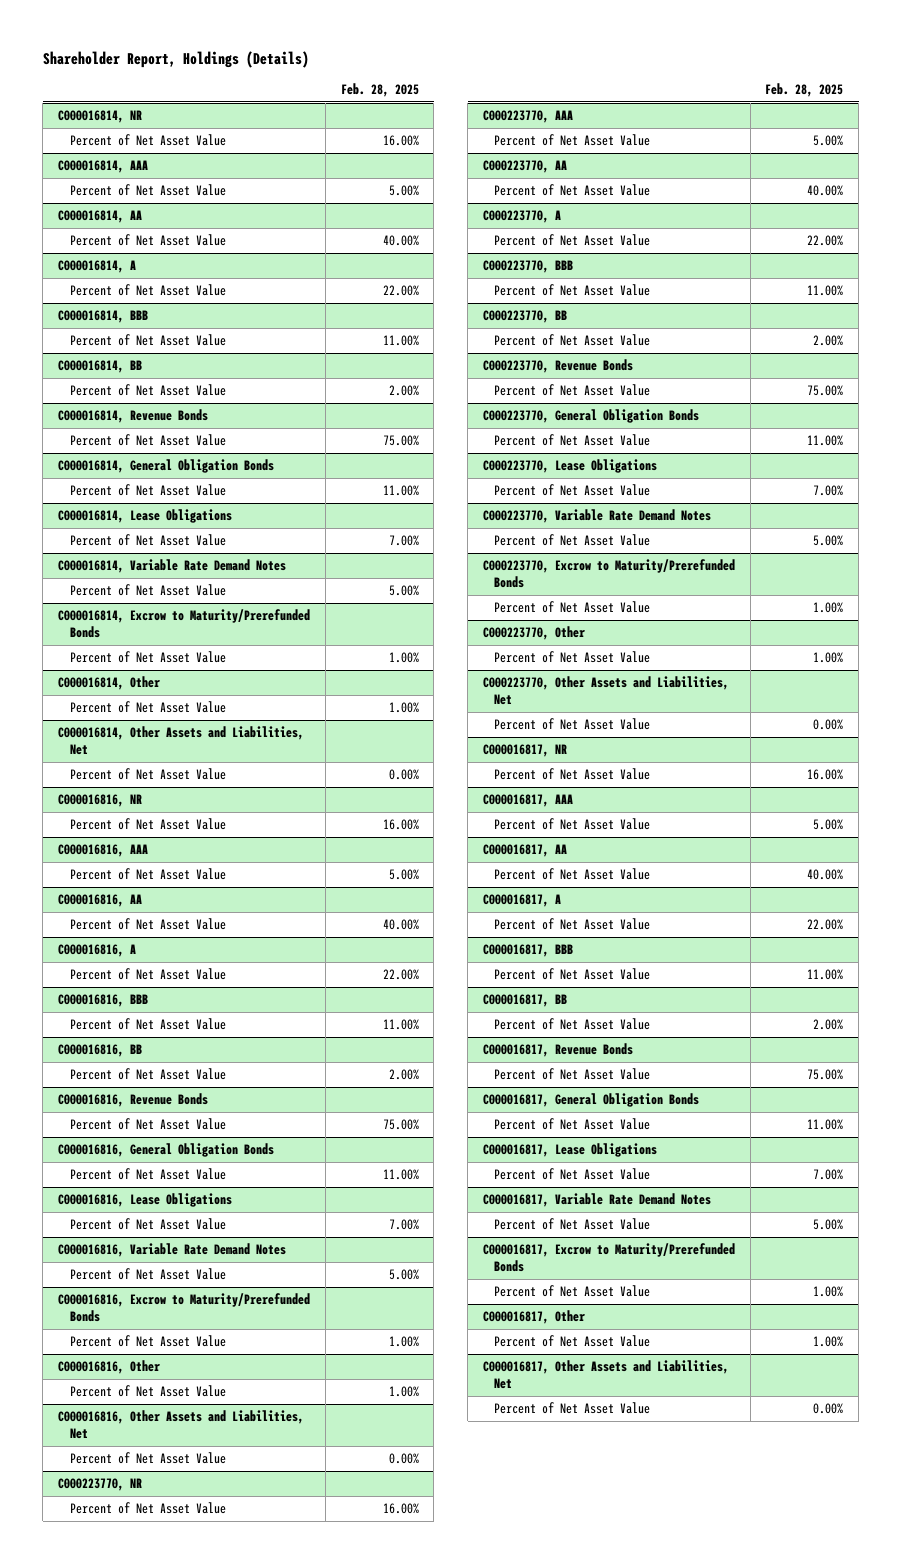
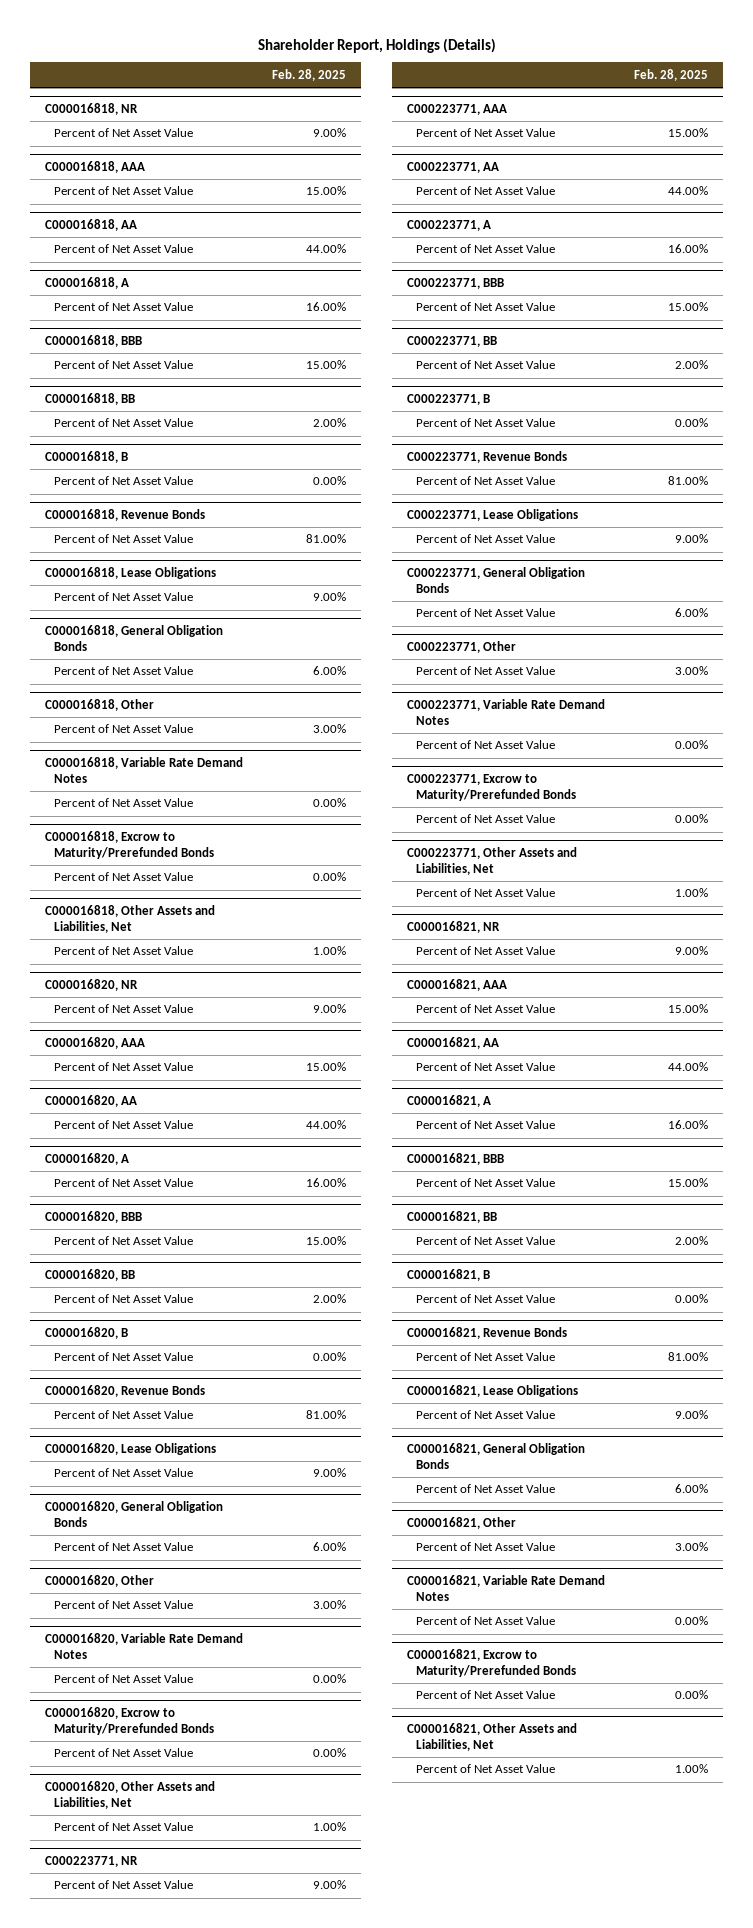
[57,110,142,124] C000016814, NR -> none
none -> [44,102,138,115] C000016818, NR
none -> [53,128,193,138] Percent of Net Asset Value
none -> [44,160,145,173] C000016818, AAA
none -> [53,186,193,196] Percent of Net Asset Value
none -> [44,218,137,231] C000016818, AA
none -> [53,244,193,254] Percent of Net Asset Value
none -> [44,276,129,289] C000016818, A
[57,160,148,174] C000016814, AAA -> none
[57,210,142,224] C000016814, AA -> none
[69,234,226,247] Percent of Net Asset Value -> none
[57,260,136,274] C000016814, A -> none
[69,284,226,297] Percent of Net Asset Value -> none
[57,310,148,324] C000016814, BBB -> none
[69,334,226,347] Percent of Net Asset Value -> none
[57,360,142,374] C000016814, BB -> none
none -> [44,334,142,347] C000016818, BBB
[388,185,419,197] 5.00% -> [306,360,347,370] 15.00%
none -> [44,392,135,405] C000016818, BB
[57,409,208,424] C000016814, Revenue Bonds -> none
[69,434,226,447] Percent of Net Asset Value -> none
[57,459,274,474] C000016814, General Obligation Bonds -> none
[69,484,226,497] Percent of Net Asset Value -> none
[57,509,232,524] C000016814, Lease Obligations -> none
[69,534,226,547] Percent of Net Asset Value -> none
[57,559,286,574] C000016814, Variable Rate Demand Notes -> none
[69,584,226,597] Percent of Net Asset Value -> none
[57,609,310,639] C000016814, Excrow to Maturity/Prerefunded Bonds -> none
[69,651,226,664] Percent of Net Asset Value -> none
[57,676,160,691] C000016814, Other -> none
[69,701,226,714] Percent of Net Asset Value -> none
[57,726,304,756] C000016814, Other Assets and Liabilities, Net -> none
none -> [44,450,128,463] C000016818, B
[57,794,142,808] C000016816, NR -> none
none -> [44,508,205,521] C000016818, Revenue Bonds
none -> [53,534,193,544] Percent of Net Asset Value
none -> [44,566,216,579] C000016818, Lease Obligations
none -> [53,592,193,602] Percent of Net Asset Value
none -> [44,624,223,651] C000016818, General Obligation Bonds
none -> [53,666,193,676] Percent of Net Asset Value
none -> [44,698,154,711] C000016818, Other
none -> [53,724,193,734] Percent of Net Asset Value
none -> [44,756,243,783] C000016818, Variable Rate Demand Notes
none -> [53,798,193,808] Percent of Net Asset Value
none -> [44,830,214,859] C000016818, Excrow to Maturity/Prerefunded Bonds
none -> [53,872,193,882] Percent of Net Asset Value
none -> [44,904,215,933] C000016818, Other Assets and Liabilities, Net
none -> [53,946,193,956] Percent of Net Asset Value
none -> [44,978,138,991] C000016820, NR
none -> [53,1004,193,1014] Percent of Net Asset Value
none -> [44,1036,145,1049] C000016820, AAA
none -> [53,1062,193,1072] Percent of Net Asset Value
none -> [44,1094,137,1107] C000016820, AA
none -> [53,1120,193,1130] Percent of Net Asset Value
none -> [44,1152,129,1165] C000016820, A
[57,844,148,858] C000016816, AAA -> none
[57,894,142,908] C000016816, AA -> none
[69,918,226,931] Percent of Net Asset Value -> none
[57,944,136,958] C000016816, A -> none
[69,968,226,981] Percent of Net Asset Value -> none
[57,994,148,1008] C000016816, BBB -> none
[69,1018,226,1031] Percent of Net Asset Value -> none
[57,1044,142,1058] C000016816, BB -> none
none -> [44,1210,142,1223] C000016820, BBB
[388,869,419,881] 5.00% -> [306,1236,347,1246] 15.00%
none -> [44,1268,135,1281] C000016820, BB
[57,1093,208,1108] C000016816, Revenue Bonds -> none
[69,1118,226,1131] Percent of Net Asset Value -> none
[57,1143,274,1158] C000016816, General Obligation Bonds -> none
[69,1168,226,1181] Percent of Net Asset Value -> none
[57,1193,232,1208] C000016816, Lease Obligations -> none
[69,1218,226,1231] Percent of Net Asset Value -> none
[57,1243,286,1258] C000016816, Variable Rate Demand Notes -> none
[69,1268,226,1281] Percent of Net Asset Value -> none
[57,1293,310,1323] C000016816, Excrow to Maturity/Prerefunded Bonds -> none
[69,1335,226,1348] Percent of Net Asset Value -> none
[57,1360,160,1375] C000016816, Other -> none
[69,1385,226,1398] Percent of Net Asset Value -> none
[57,1410,304,1440] C000016816, Other Assets and Liabilities, Net -> none
none -> [44,1326,128,1339] C000016820, B
[57,1478,142,1492] C000223770, NR -> none
none -> [44,1384,205,1397] C000016820, Revenue Bonds
none -> [53,1410,193,1420] Percent of Net Asset Value
none -> [44,1442,216,1455] C000016820, Lease Obligations
none -> [53,1468,193,1478] Percent of Net Asset Value
none -> [44,1500,223,1527] C000016820, General Obligation Bonds
none -> [53,1542,193,1552] Percent of Net Asset Value
none -> [44,1574,154,1587] C000016820, Other
none -> [53,1600,193,1610] Percent of Net Asset Value
none -> [44,1632,243,1659] C000016820, Variable Rate Demand Notes
none -> [53,1674,193,1684] Percent of Net Asset Value
none -> [44,1706,214,1735] C000016820, Excrow to Maturity/Prerefunded Bonds
none -> [53,1748,193,1758] Percent of Net Asset Value
none -> [44,1780,215,1809] C000016820, Other Assets and Liabilities, Net
none -> [53,1822,193,1832] Percent of Net Asset Value
none -> [44,1855,138,1867] C000223771, NR
none -> [53,1880,193,1890] Percent of Net Asset Value
none -> [407,103,508,115] C000223771, AAA
none -> [416,128,556,138] Percent of Net Asset Value
none -> [407,161,500,173] C000223771, AA
none -> [416,186,556,196] Percent of Net Asset Value
none -> [407,219,492,231] C000223771, A
[482,110,573,124] C000223770, AAA -> none
[482,160,567,174] C000223770, AA -> none
[494,184,651,197] Percent of Net Asset Value -> none
[482,210,561,224] C000223770, A -> none
[494,234,651,247] Percent of Net Asset Value -> none
[482,260,573,274] C000223770, BBB -> none
[494,284,651,297] Percent of Net Asset Value -> none
[482,310,567,324] C000223770, BB -> none
none -> [407,277,505,289] C000223771, BBB
[813,135,844,147] 5.00% -> [668,302,709,312] 15.00%
none -> [407,335,498,347] C000223771, BB
[482,359,633,374] C000223770, Revenue Bonds -> none
[494,384,651,397] Percent of Net Asset Value -> none
[482,409,699,424] C000223770, General Obligation Bonds -> none
[494,434,651,447] Percent of Net Asset Value -> none
[482,459,657,474] C000223770, Lease Obligations -> none
[494,484,651,497] Percent of Net Asset Value -> none
[482,509,711,524] C000223770, Variable Rate Demand Notes -> none
[494,534,651,547] Percent of Net Asset Value -> none
[482,559,735,589] C000223770, Excrow to Maturity/Prerefunded Bonds -> none
[494,601,651,614] Percent of Net Asset Value -> none
[482,626,585,641] C000223770, Other -> none
[494,651,651,664] Percent of Net Asset Value -> none
[482,676,729,706] C000223770, Other Assets and Liabilities, Net -> none
none -> [407,393,491,405] C000223771, B
[482,744,567,758] C000016817, NR -> none
none -> [407,450,568,463] C000223771, Revenue Bonds
none -> [416,476,556,486] Percent of Net Asset Value
none -> [407,508,579,521] C000223771, Lease Obligations
none -> [416,534,556,544] Percent of Net Asset Value
none -> [407,566,586,593] C000223771, General Obligation Bonds
none -> [416,608,556,618] Percent of Net Asset Value
none -> [407,640,517,653] C000223771, Other
none -> [416,666,556,676] Percent of Net Asset Value
none -> [407,698,606,725] C000223771, Variable Rate Demand Notes
none -> [416,740,556,750] Percent of Net Asset Value
none -> [407,773,577,801] C000223771, Excrow to Maturity/Prerefunded Bonds
none -> [416,814,556,824] Percent of Net Asset Value
none -> [407,846,578,875] C000223771, Other Assets and Liabilities, Net
none -> [416,888,556,898] Percent of Net Asset Value
none -> [407,920,501,933] C000016821, NR
none -> [416,946,556,956] Percent of Net Asset Value
none -> [407,978,508,991] C000016821, AAA
none -> [416,1004,556,1014] Percent of Net Asset Value
none -> [407,1036,500,1049] C000016821, AA
none -> [416,1062,556,1072] Percent of Net Asset Value
none -> [407,1094,492,1107] C000016821, A
[482,794,573,808] C000016817, AAA -> none
[482,844,567,858] C000016817, AA -> none
[494,868,651,881] Percent of Net Asset Value -> none
[482,894,561,908] C000016817, A -> none
[494,918,651,931] Percent of Net Asset Value -> none
[482,944,573,958] C000016817, BBB -> none
[494,968,651,981] Percent of Net Asset Value -> none
[482,994,567,1008] C000016817, BB -> none
none -> [407,1152,505,1165] C000016821, BBB
[813,819,844,831] 5.00% -> [668,1178,709,1188] 15.00%
none -> [407,1210,498,1223] C000016821, BB
[482,1043,633,1058] C000016817, Revenue Bonds -> none
[494,1068,651,1081] Percent of Net Asset Value -> none
[482,1093,699,1108] C000016817, General Obligation Bonds -> none
[494,1118,651,1131] Percent of Net Asset Value -> none
[482,1143,657,1158] C000016817, Lease Obligations -> none
[494,1168,651,1181] Percent of Net Asset Value -> none
[482,1193,711,1208] C000016817, Variable Rate Demand Notes -> none
[494,1218,651,1231] Percent of Net Asset Value -> none
[482,1243,735,1273] C000016817, Excrow to Maturity/Prerefunded Bonds -> none
[494,1285,651,1298] Percent of Net Asset Value -> none
[482,1310,585,1325] C000016817, Other -> none
[494,1335,651,1348] Percent of Net Asset Value -> none
[482,1360,729,1390] C000016817, Other Assets and Liabilities, Net -> none
none -> [407,1268,491,1281] C000016821, B
none -> [407,1326,568,1339] C000016821, Revenue Bonds
none -> [416,1352,556,1362] Percent of Net Asset Value
none -> [407,1384,579,1397] C000016821, Lease Obligations
none -> [416,1410,556,1420] Percent of Net Asset Value
none -> [407,1442,586,1469] C000016821, General Obligation Bonds
none -> [416,1484,556,1494] Percent of Net Asset Value
none -> [407,1516,517,1529] C000016821, Other
none -> [416,1542,556,1552] Percent of Net Asset Value
none -> [407,1574,606,1601] C000016821, Variable Rate Demand Notes
none -> [416,1616,556,1626] Percent of Net Asset Value
none -> [407,1648,577,1677] C000016821, Excrow to Maturity/Prerefunded Bonds
none -> [416,1690,556,1700] Percent of Net Asset Value
none -> [407,1722,578,1751] C000016821, Other Assets and Liabilities, Net
none -> [416,1764,556,1774] Percent of Net Asset Value

